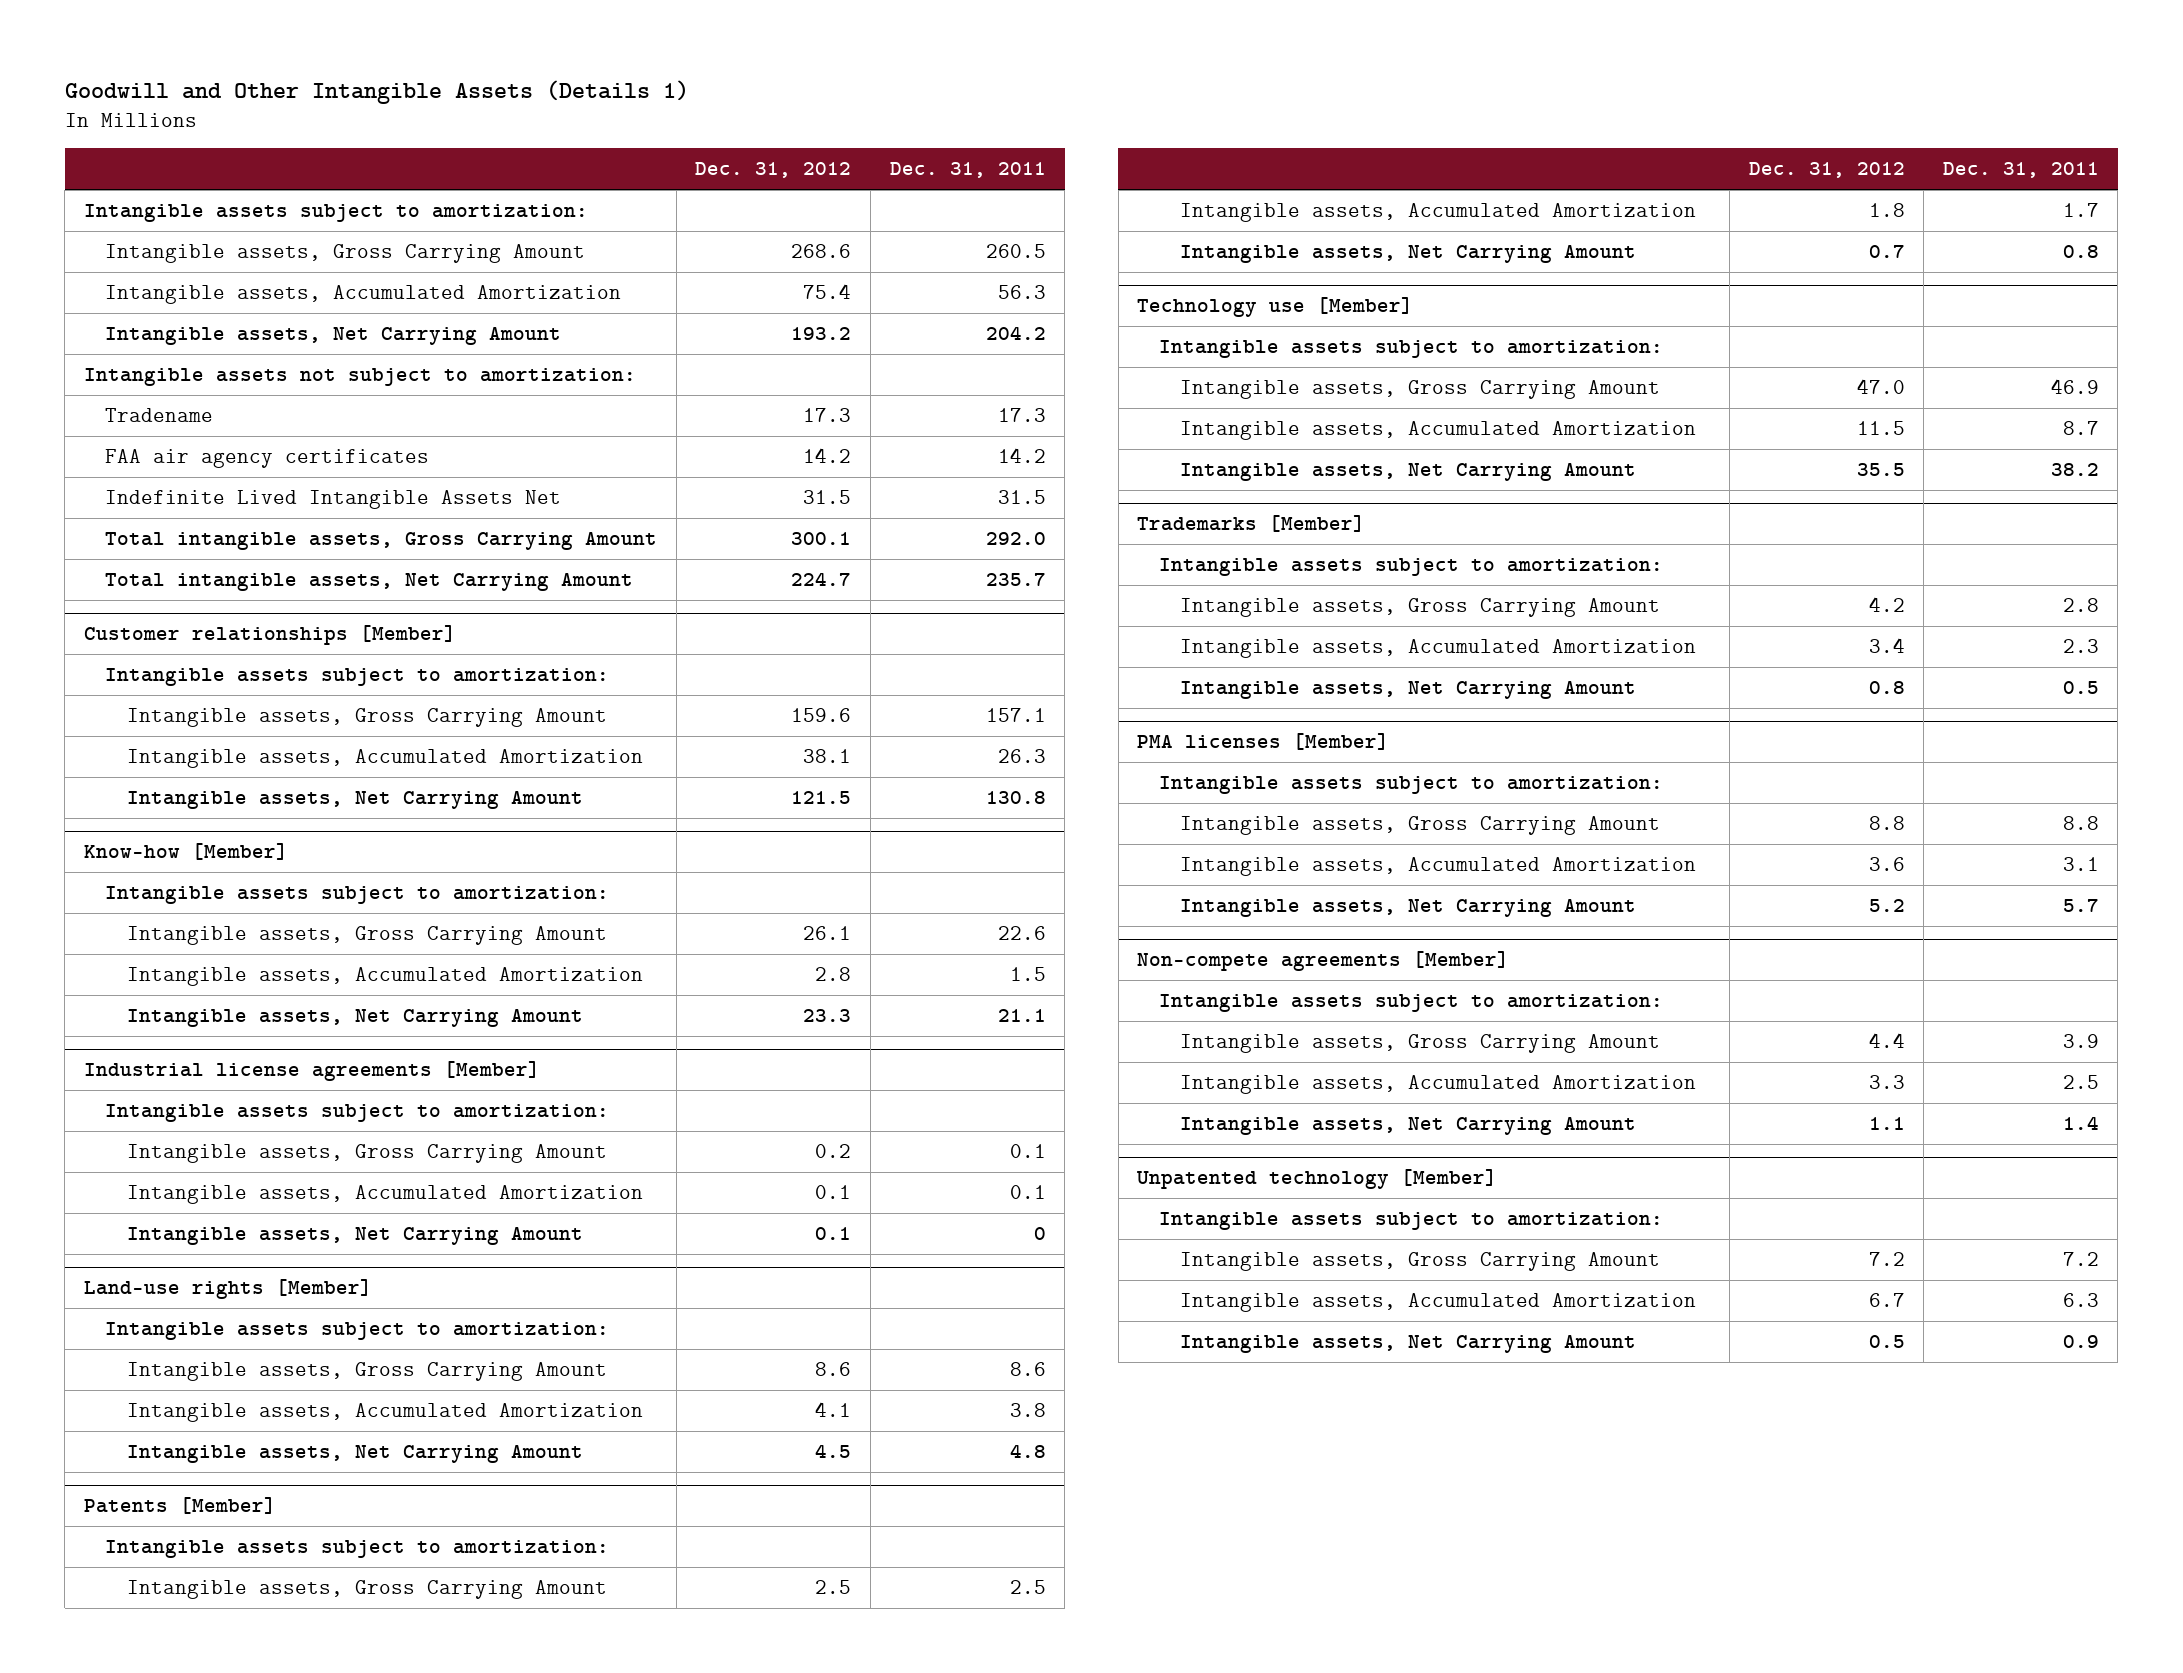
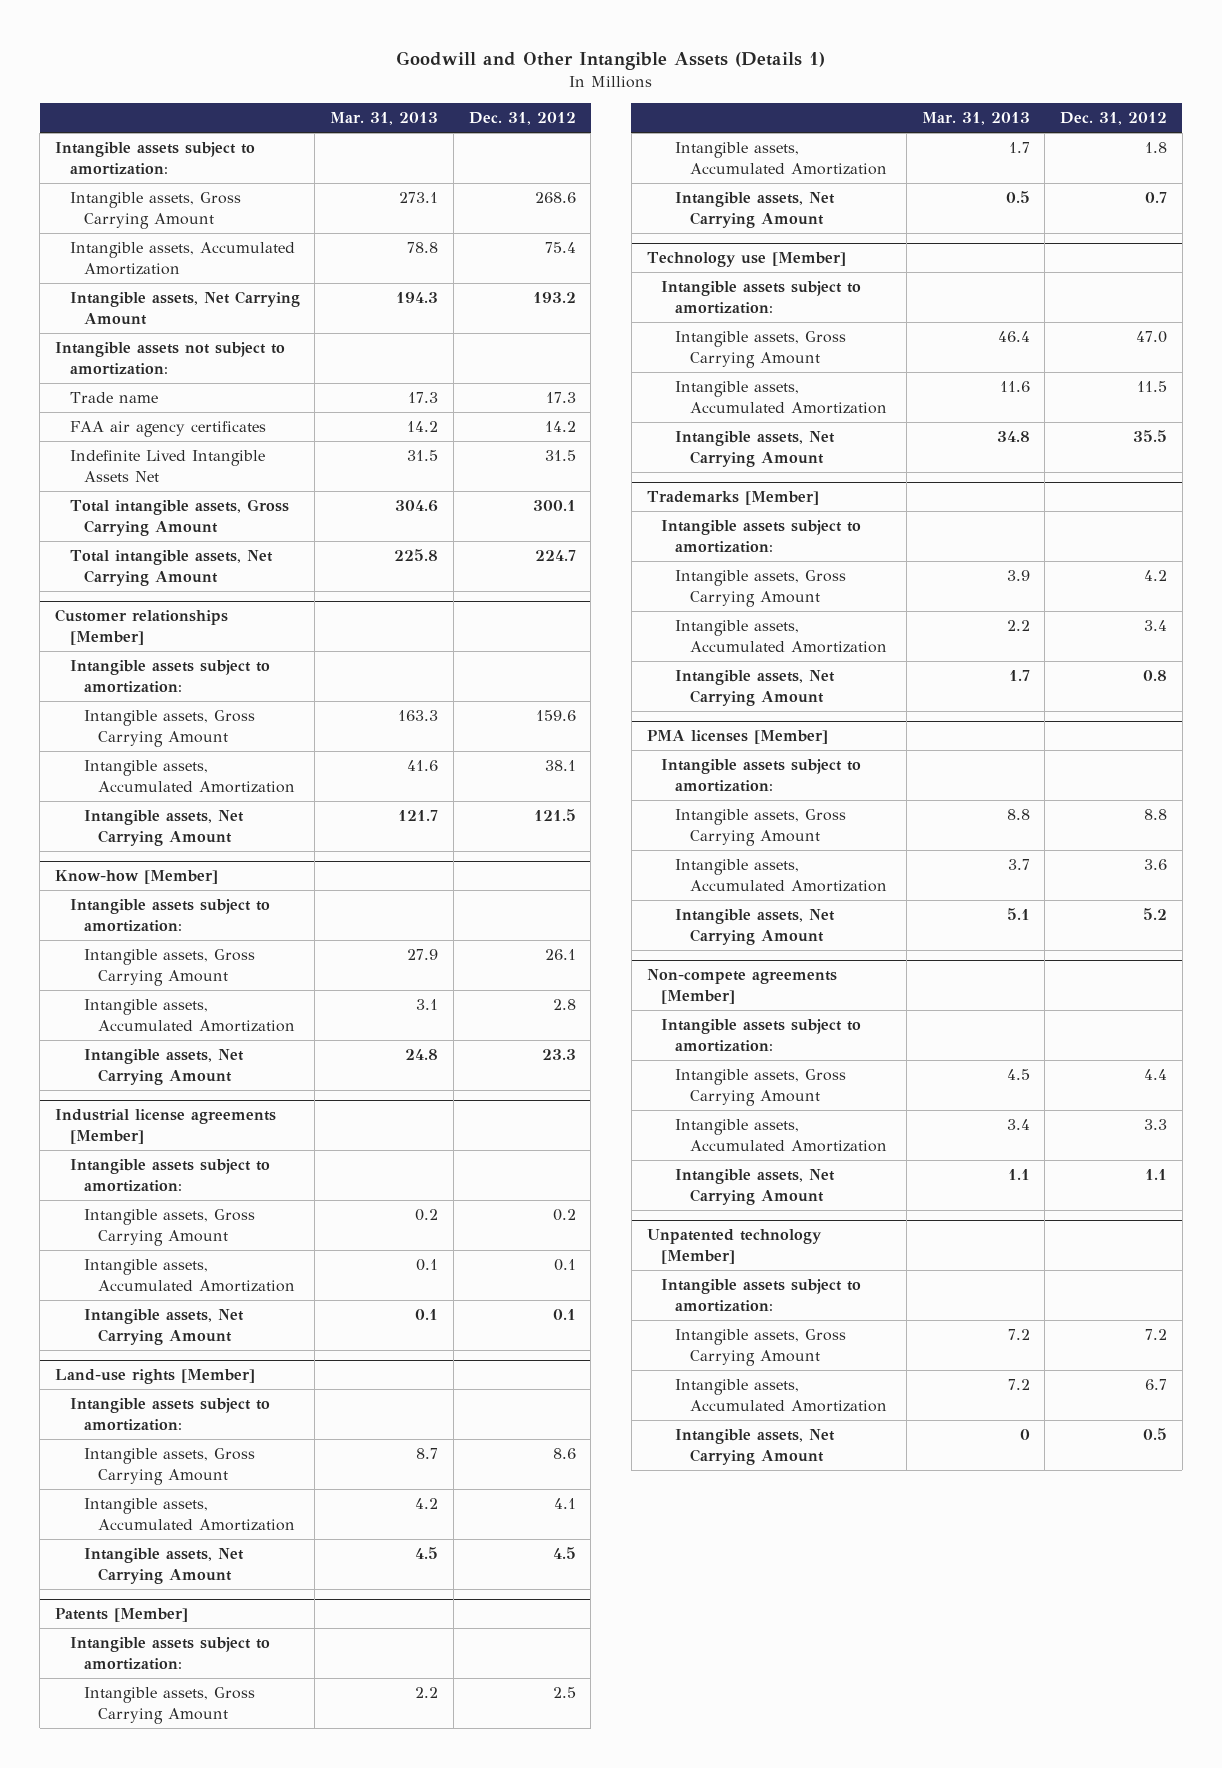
[889,162,1046,179] Dec. 31, 2011 -> none
none -> [330,112,439,126] Mar. 31, 2013
[105,408,214,423] Tradename -> [69,392,158,404] Trade name

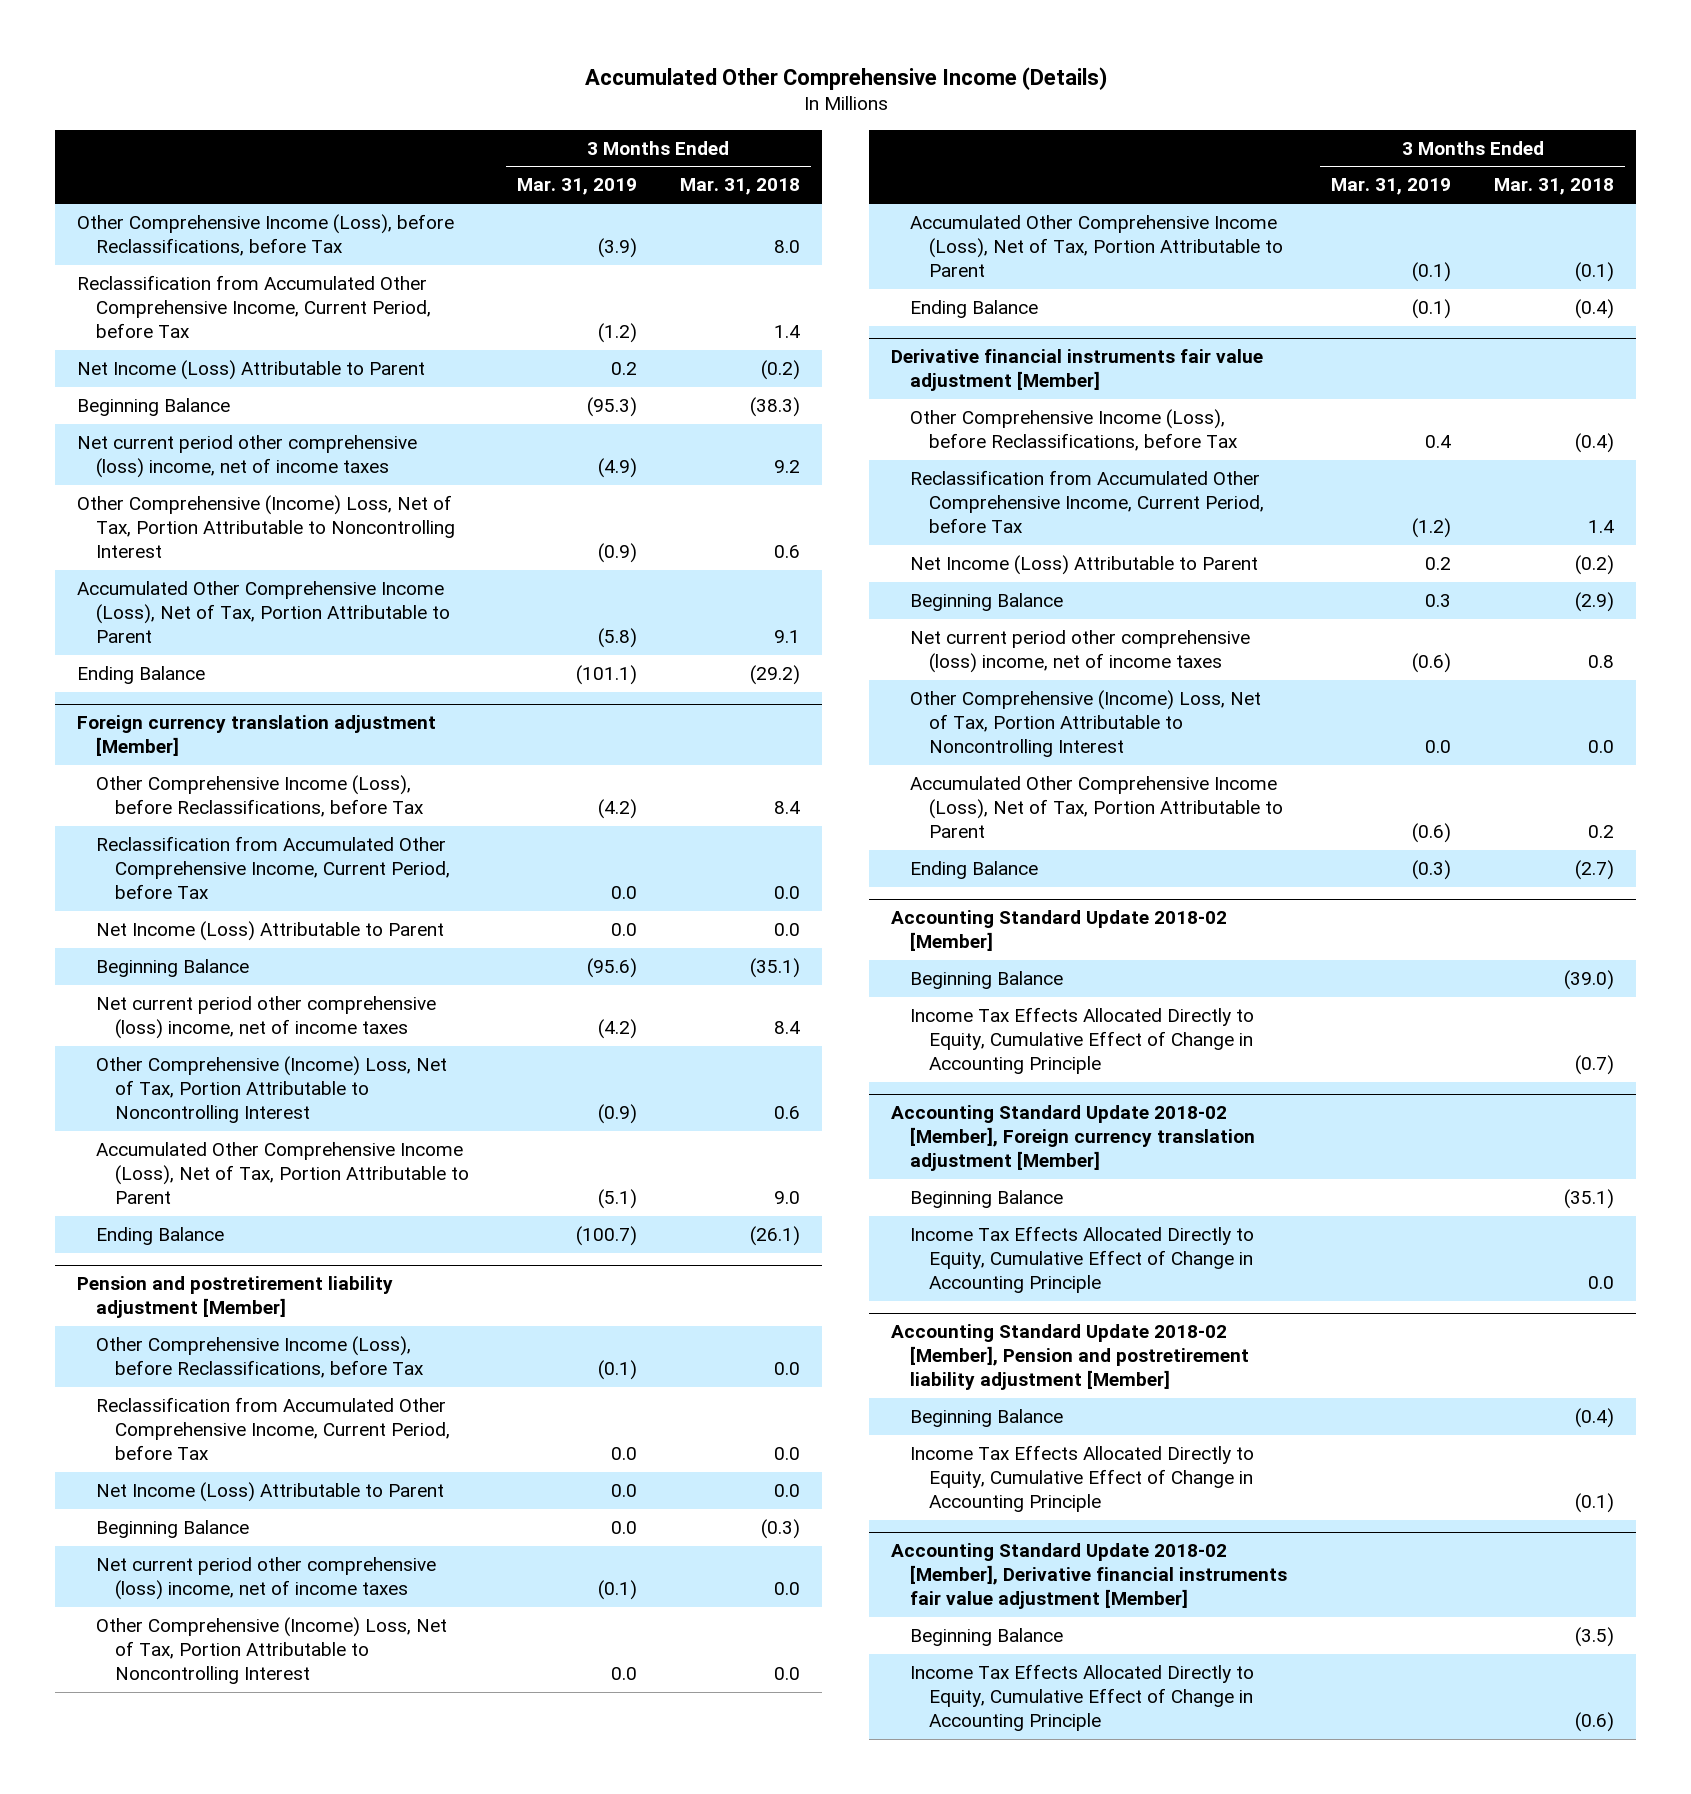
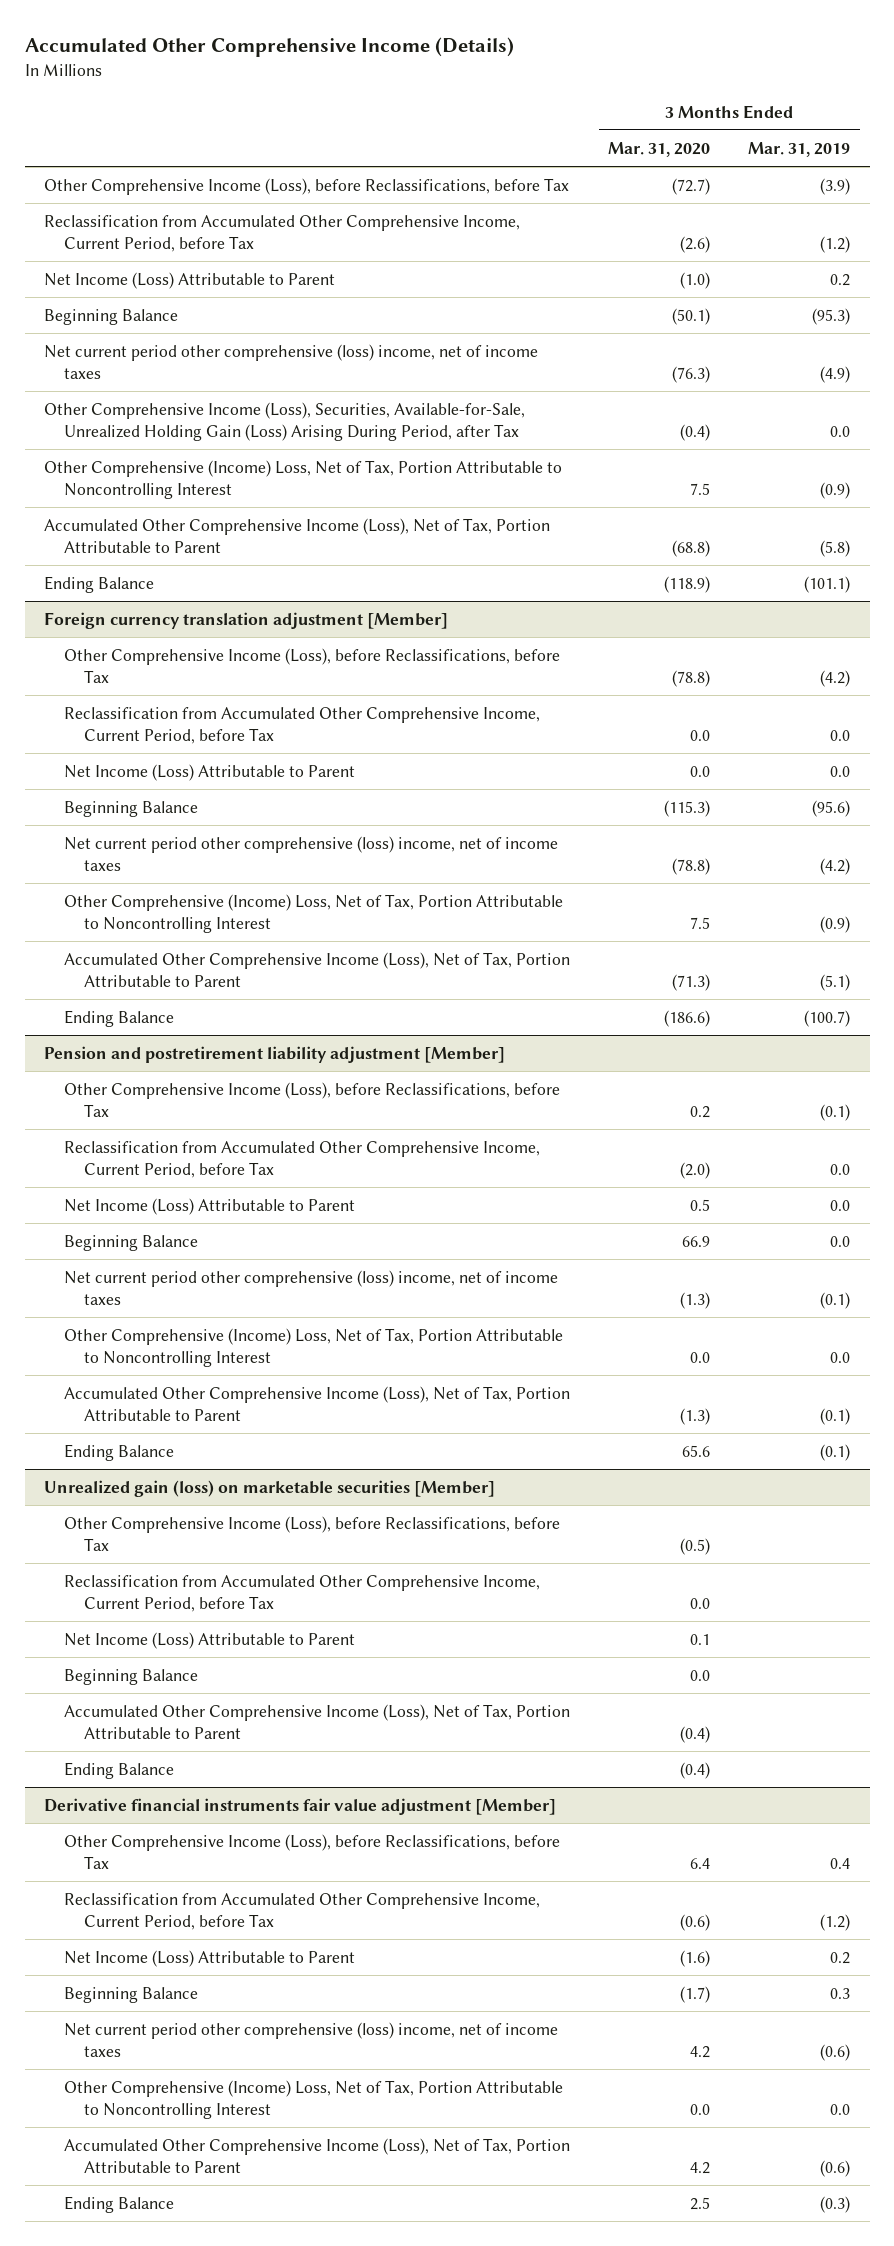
[680,178,801,196] Mar. 31, 2018 -> none
none -> [608,141,711,157] Mar. 31, 2020
none -> [43,401,525,442] Other Comprehensive Income (Loss), Securities, Available-for-Sale, Unrealized Holding Gain (Loss) Arising During Period, after Tax
none -> [43,1479,495,1497] Unrealized gain (loss) on marketable securities [Member]
none -> [63,1515,560,1552] Other Comprehensive Income (Loss), before Reclassifications, before Tax
none -> [63,1574,540,1613] Reclassification from Accumulated Other Comprehensive Income, Current Period, before Tax
none -> [63,1631,355,1649] Net Income (Loss) Attributable to Parent
none -> [63,1668,198,1685] Beginning Balance
none -> [63,1703,570,1740] Accumulated Other Comprehensive Income (Loss), Net of Tax, Portion Attributable to Parent
none -> [63,1761,174,1779] Ending Balance
[891,910,1228,952] Accounting Standard Update 2018-02 [Member] -> none
[910,971,1064,990] Beginning Balance -> none
[910,1007,1255,1075] Income Tax Effects Allocated Directly to Equity, Cumulative Effect of Change in Accounting Principle -> none
[891,1105,1256,1172] Accounting Standard Update 2018-02 [Member], Foreign currency translation adjustment [Member] -> none
[910,1190,1064,1209] Beginning Balance -> none
[910,1226,1255,1294] Income Tax Effects Allocated Directly to Equity, Cumulative Effect of Change in Accounting Principle -> none
[891,1324,1250,1391] Accounting Standard Update 2018-02 [Member], Pension and postretirement liability adjustment [Member] -> none
[910,1409,1064,1428] Beginning Balance -> none
[910,1445,1255,1513] Income Tax Effects Allocated Directly to Equity, Cumulative Effect of Change in Accounting Principle -> none
[891,1543,1288,1610] Accounting Standard Update 2018-02 [Member], Derivative financial instruments fair value adjustment [Member] -> none
[910,1628,1064,1647] Beginning Balance -> none
[910,1664,1255,1732] Income Tax Effects Allocated Directly to Equity, Cumulative Effect of Change in Accounting Principle -> none

